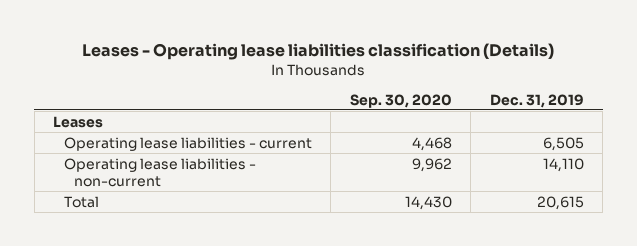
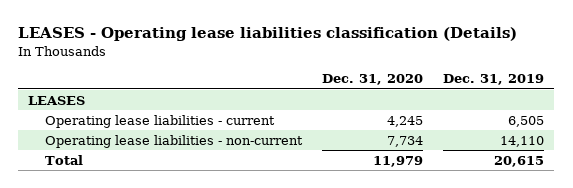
[82,42,555,60] Leases - Operating lease liabilities classification (Details) -> [18,27,518,42] LEASES - Operating lease liabilities classification (Details)
[349,93,452,108] Sep. 30, 2020 -> none
none -> [322,74,424,86] Dec. 31, 2020
[53,115,104,128] Leases -> [28,95,86,105] LEASES

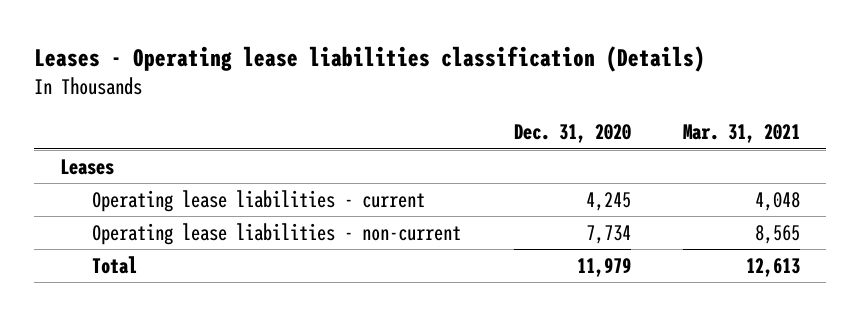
[18,27,518,42] LEASES - Operating lease liabilities classification (Details) -> [33,46,705,73] Leases - Operating lease liabilities classification (Details)
[443,74,545,86] Dec. 31, 2019 -> none
none -> [682,124,800,144] Mar. 31, 2021
[28,95,86,105] LEASES -> [59,158,114,175] Leases

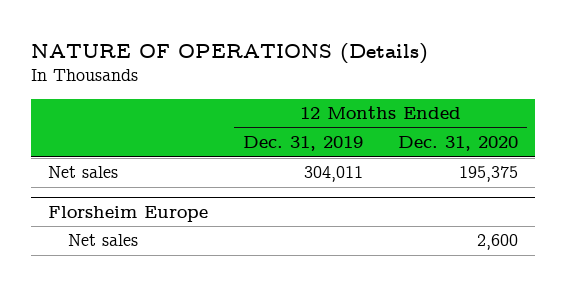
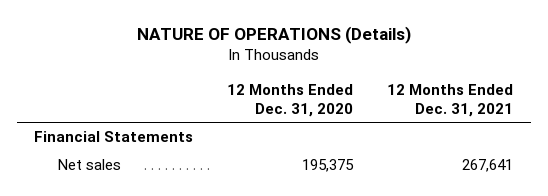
[243,136,364,152] Dec. 31, 2019 -> none
none -> [387,83,514,117] 12 Months Ended Dec. 31, 2021
none -> [34,131,194,143] Financial Statements
[48,206,209,223] Florsheim Europe -> none
[68,234,139,247] Net sales -> none

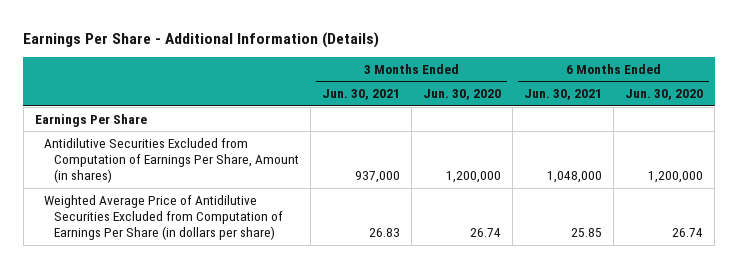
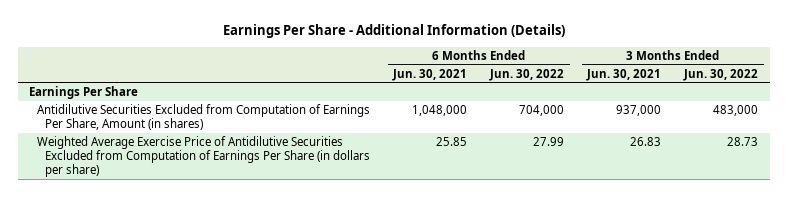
[423,89,502,101] Jun. 30, 2020 -> none
[625,89,704,101] Jun. 30, 2020 -> none
none -> [489,68,565,81] Jun. 30, 2022
none -> [683,68,759,81] Jun. 30, 2022
[44,194,283,241] Weighted Average Price of Antidilutive Securities Excluded from Computation of Earnings Per Share (in dollars per share) -> [37,136,371,178] Weighted Average Exercise Price of Antidilutive Securities Excluded from Computation of Earnings Per Share (in dollars per share)

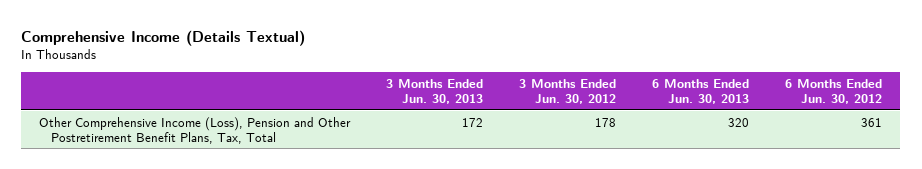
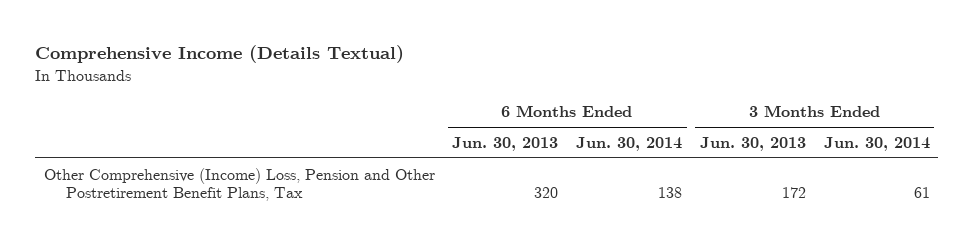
[519,78,617,105] 3 Months Ended Jun. 30, 2012 -> none
[785,78,883,105] 6 Months Ended Jun. 30, 2012 -> none
none -> [576,136,683,151] Jun. 30, 2014
none -> [823,136,930,151] Jun. 30, 2014
[39,116,352,144] Other Comprehensive Income (Loss), Pension and Other Postretirement Benefit Plans, Tax, Total -> [43,167,435,202] Other Comprehensive (Income) Loss, Pension and Other Postretirement Benefit Plans, Tax

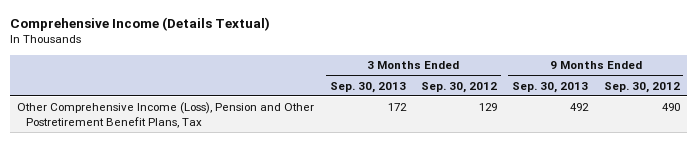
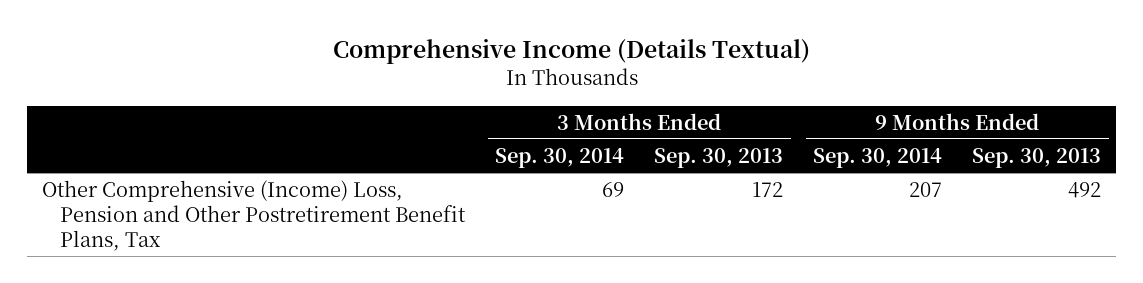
[420,81,497,93] Sep. 30, 2012 -> none
[603,81,680,93] Sep. 30, 2012 -> none
none -> [495,147,625,168] Sep. 30, 2014
none -> [813,147,943,168] Sep. 30, 2014
[17,102,315,129] Other Comprehensive Income (Loss), Pension and Other Postretirement Benefit Plans, Tax -> [42,179,466,251] Other Comprehensive (Income) Loss, Pension and Other Postretirement Benefit Plans, Tax

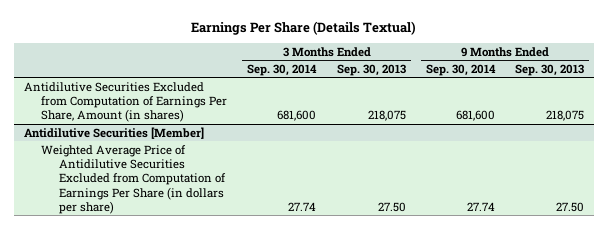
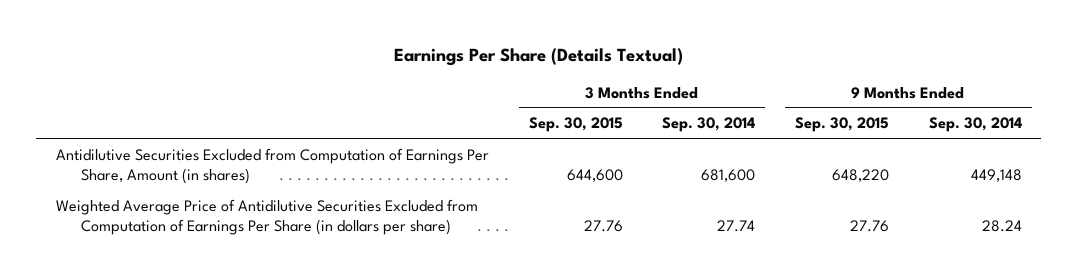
[336,63,406,76] Sep. 30, 2013 -> none
[514,63,584,76] Sep. 30, 2013 -> none
none -> [528,117,623,133] Sep. 30, 2015
none -> [795,117,890,133] Sep. 30, 2015
[24,126,205,139] Antidilutive Securities [Member] -> none
[455,110,495,122] 681,600 -> [970,169,1022,183] 449,148
[466,202,495,212] 27.74 -> [981,220,1022,233] 28.24

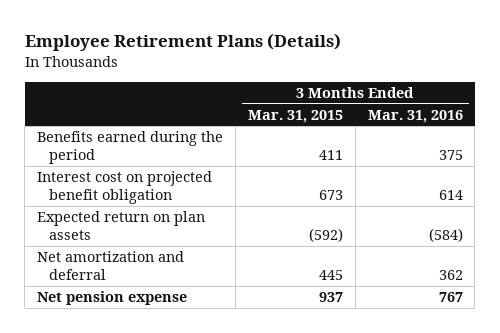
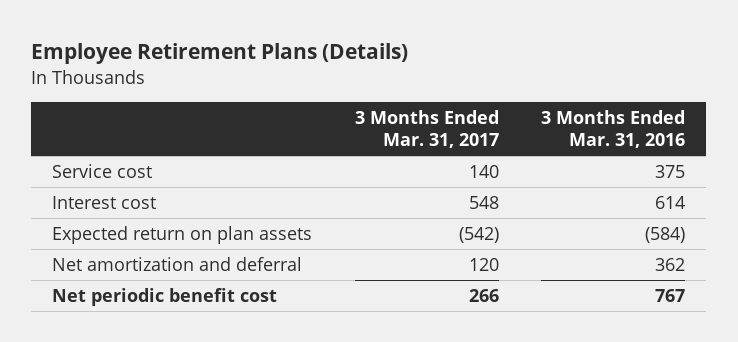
[247,109,343,123] Mar. 31, 2015 -> none
none -> [354,109,499,149] 3 Months Ended Mar. 31, 2017
[37,131,224,165] Benefits earned during the period -> [52,163,153,178] Service cost
[37,171,213,205] Interest cost on projected benefit obligation -> [52,195,157,209] Interest cost
[37,291,188,306] Net pension expense -> [52,287,278,306] Net periodic benefit cost

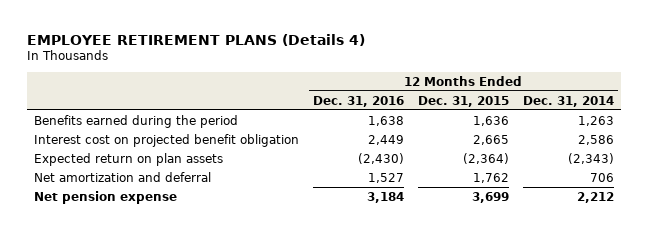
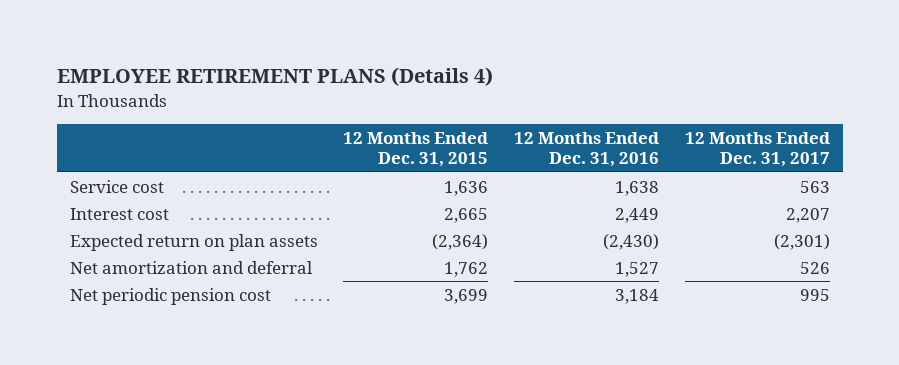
[523,95,615,107] Dec. 31, 2014 -> none
none -> [684,131,830,168] 12 Months Ended Dec. 31, 2017
[33,114,238,128] Benefits earned during the period -> [69,179,164,193] Service cost
[33,133,299,147] Interest cost on projected benefit obligation -> [69,207,169,220] Interest cost
[33,190,177,204] Net pension expense -> [69,287,271,305] Net periodic pension cost

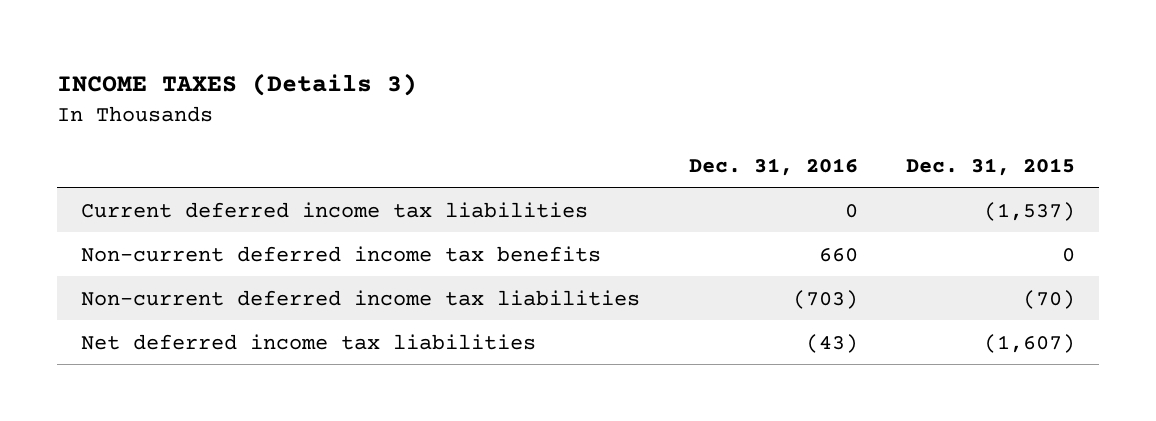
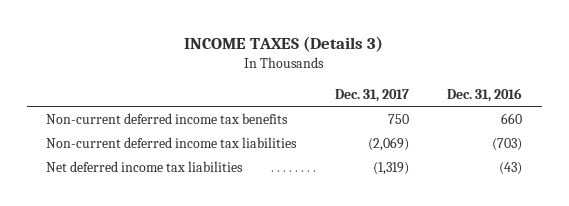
[905,157,1075,176] Dec. 31, 2015 -> none
none -> [334,89,409,103] Dec. 31, 2017
[81,201,589,218] Current deferred income tax liabilities -> none

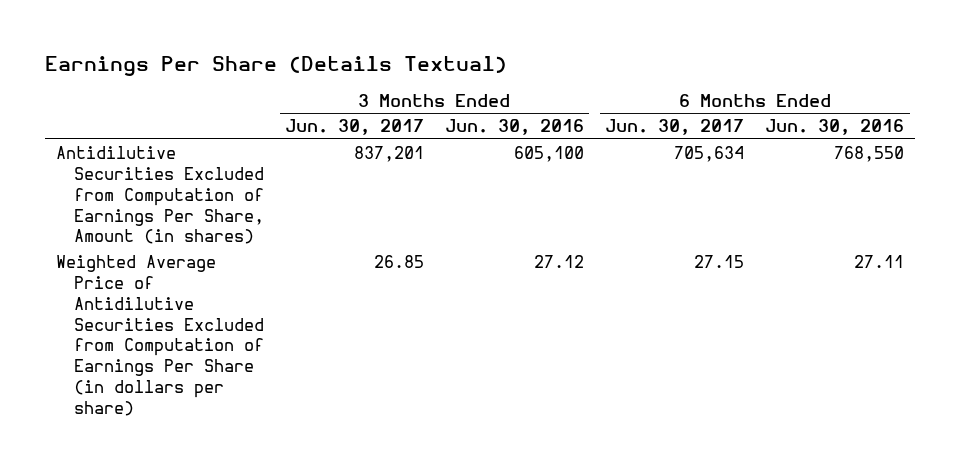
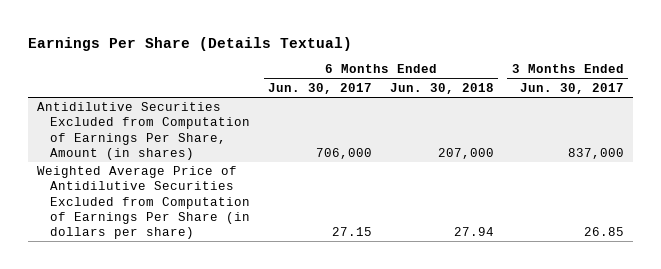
[445,119,585,136] Jun. 30, 2016 -> none
[765,119,905,136] Jun. 30, 2016 -> none
none -> [389,83,494,95] Jun. 30, 2018
[353,145,424,162] 837,201 -> [567,147,624,159] 837,000
[674,145,745,162] 705,634 -> [316,147,373,159] 706,000

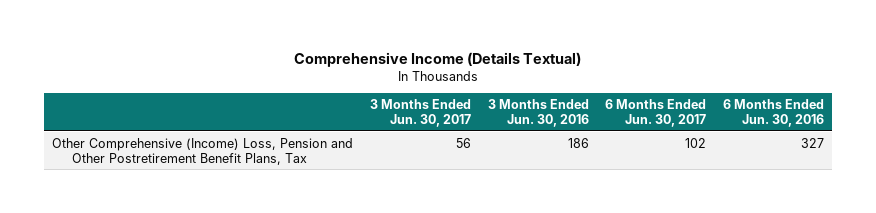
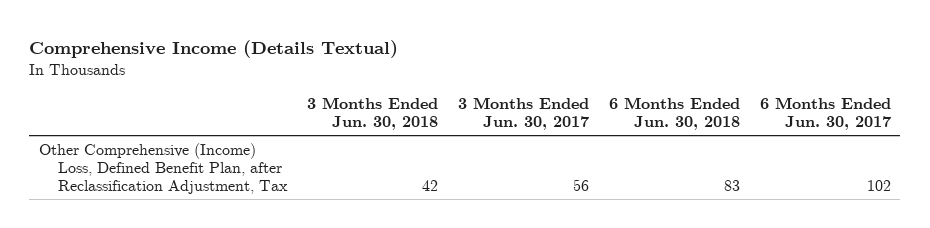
[487,99,589,128] 3 Months Ended Jun. 30, 2016 -> none
[722,99,824,128] 6 Months Ended Jun. 30, 2016 -> none
none -> [306,97,438,131] 3 Months Ended Jun. 30, 2018
none -> [608,97,740,131] 6 Months Ended Jun. 30, 2018
[52,137,354,165] Other Comprehensive (Income) Loss, Pension and Other Postretirement Benefit Plans, Tax -> [39,142,289,195] Other Comprehensive (Income) Loss, Defined Benefit Plan, after Reclassification Adjustment, Tax

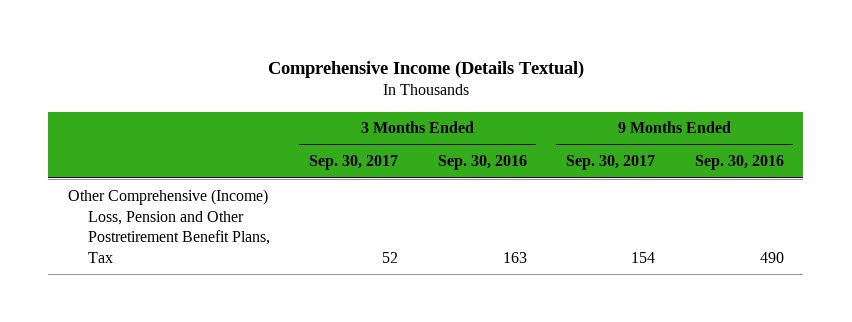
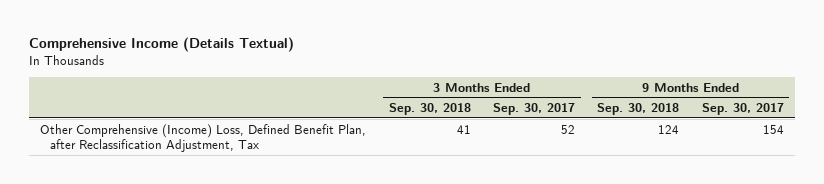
[437,155,527,171] Sep. 30, 2016 -> none
[694,155,784,171] Sep. 30, 2016 -> none
none -> [388,103,471,116] Sep. 30, 2018
none -> [597,103,680,116] Sep. 30, 2018
[68,188,270,264] Other Comprehensive (Income) Loss, Pension and Other Postretirement Benefit Plans, Tax -> [40,123,367,153] Other Comprehensive (Income) Loss, Defined Benefit Plan, after Reclassification Adjustment, Tax

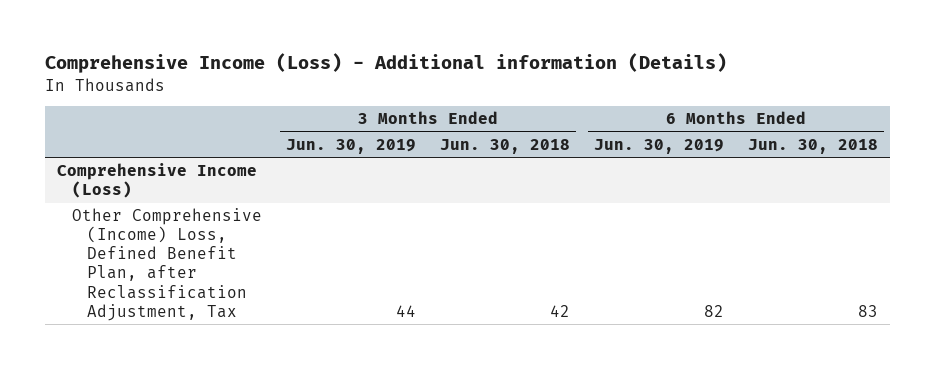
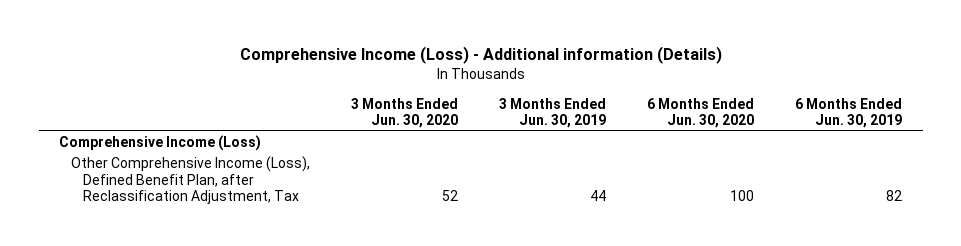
[440,138,571,154] Jun. 30, 2018 -> none
[748,138,879,154] Jun. 30, 2018 -> none
none -> [350,97,458,129] 3 Months Ended Jun. 30, 2020
none -> [647,97,755,129] 6 Months Ended Jun. 30, 2020
[72,208,263,321] Other Comprehensive (Income) Loss, Defined Benefit Plan, after Reclassification Adjustment, Tax -> [70,156,310,205] Other Comprehensive Income (Loss), Defined Benefit Plan, after Reclassification Adjustment, Tax

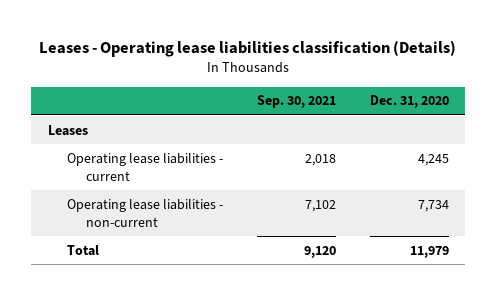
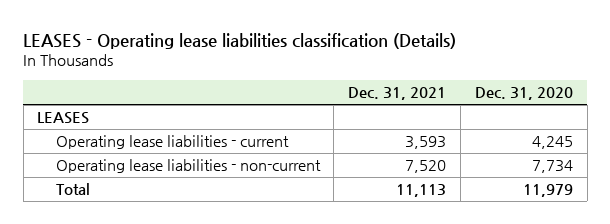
[39,40,457,58] Leases - Operating lease liabilities classification (Details) -> [23,32,457,49] LEASES - Operating lease liabilities classification (Details)
[256,95,336,109] Sep. 30, 2021 -> none
none -> [348,87,447,101] Dec. 31, 2021
[48,124,89,136] Leases -> [37,112,90,125] LEASES

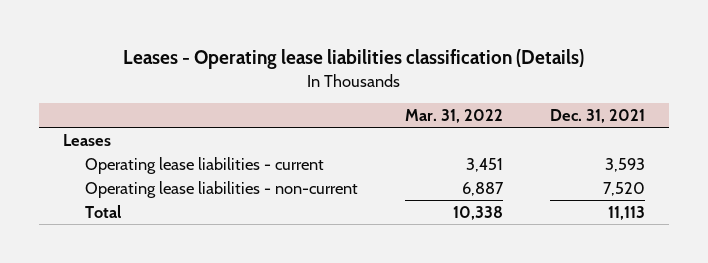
[23,32,457,49] LEASES - Operating lease liabilities classification (Details) -> [123,49,585,70] Leases - Operating lease liabilities classification (Details)
[474,87,573,101] Dec. 31, 2020 -> none
none -> [405,108,504,123] Mar. 31, 2022
[37,112,90,125] LEASES -> [62,133,111,146] Leases

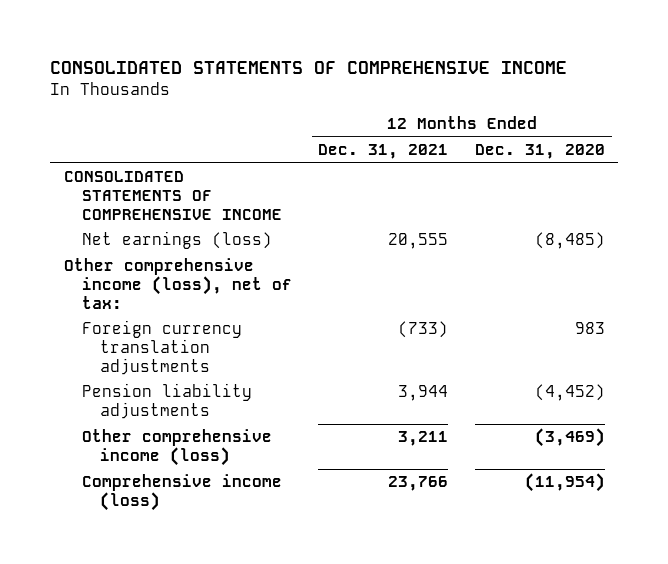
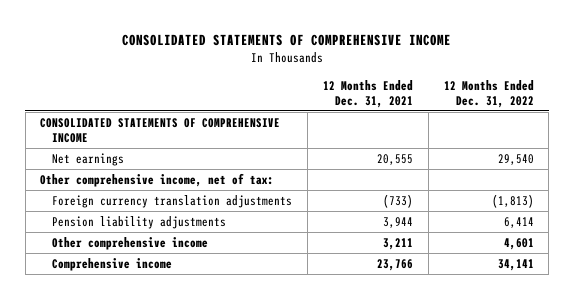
[474,143,605,159] Dec. 31, 2020 -> none
none -> [443,79,534,108] 12 Months Ended Dec. 31, 2022
[81,231,272,250] Net earnings (loss) -> [52,152,125,166] Net earnings
[63,258,292,309] Other comprehensive income (loss), net of tax: -> [40,172,275,187] Other comprehensive income, net of tax:
[81,429,272,467] Other comprehensive income (loss) -> [52,236,209,250] Other comprehensive income
[81,474,282,512] Comprehensive income (loss) -> [52,257,173,271] Comprehensive income

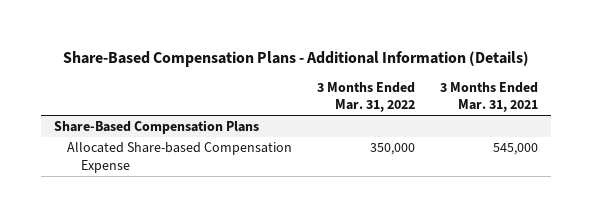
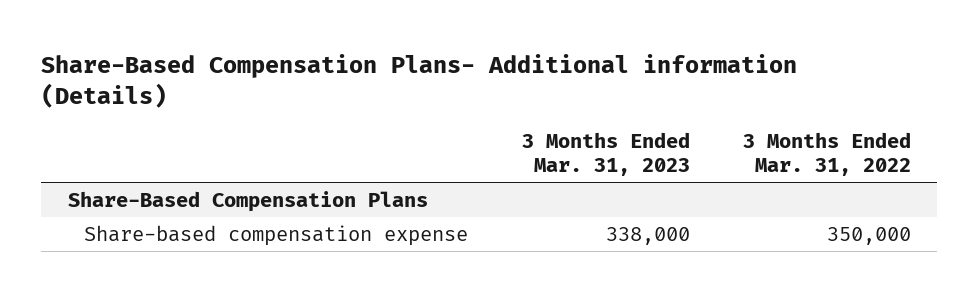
[62,50,529,67] Share-Based Compensation Plans - Additional Information (Details) -> [41,53,798,108] Share-Based Compensation Plans- Additional information (Details)
[440,81,539,113] 3 Months Ended Mar. 31, 2021 -> none
none -> [521,132,690,177] 3 Months Ended Mar. 31, 2023
[67,142,293,173] Allocated Share-based Compensation Expense -> [84,225,469,247] Share-based compensation expense

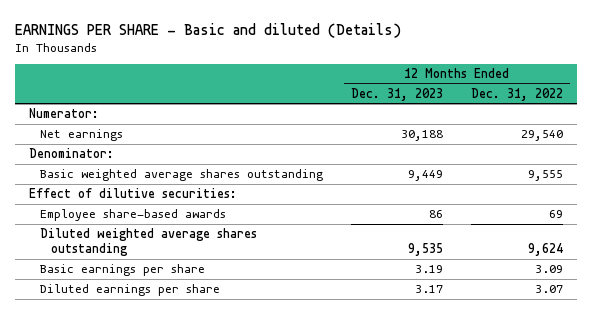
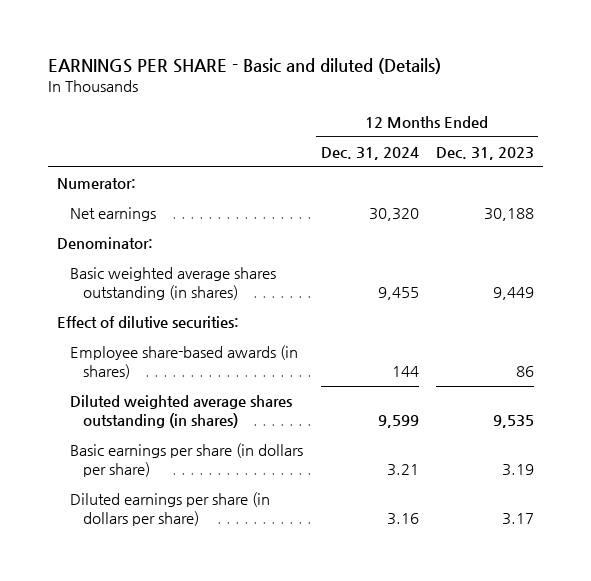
[470,87,563,101] Dec. 31, 2022 -> none
none -> [320,146,419,160] Dec. 31, 2024
[40,169,324,182] Basic weighted average shares outstanding -> [70,267,277,301] Basic weighted average shares outstanding (in shares)
[40,209,227,222] Employee share-based awards -> [70,345,299,380] Employee share-based awards (in shares)
[40,228,258,257] Diluted weighted average shares outstanding -> [70,395,293,429] Diluted weighted average shares outstanding (in shares)
[40,264,206,277] Basic earnings per share -> [70,443,304,478] Basic earnings per share (in dollars per share)
[40,284,221,297] Diluted earnings per share -> [70,492,271,527] Diluted earnings per share (in dollars per share)

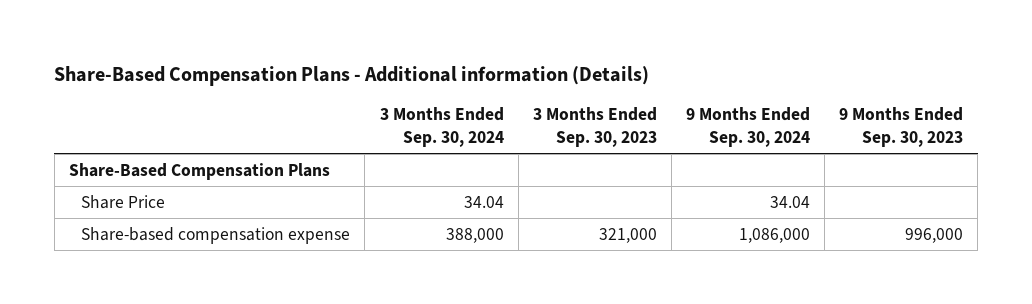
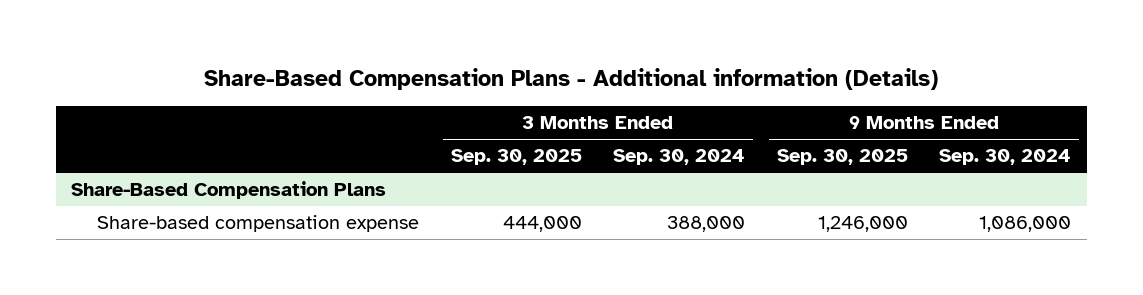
[532,107,657,147] 3 Months Ended Sep. 30, 2023 -> none
[838,107,963,147] 9 Months Ended Sep. 30, 2023 -> none
none -> [450,149,582,166] Sep. 30, 2025
none -> [776,149,908,166] Sep. 30, 2025
[81,194,166,209] Share Price -> none

